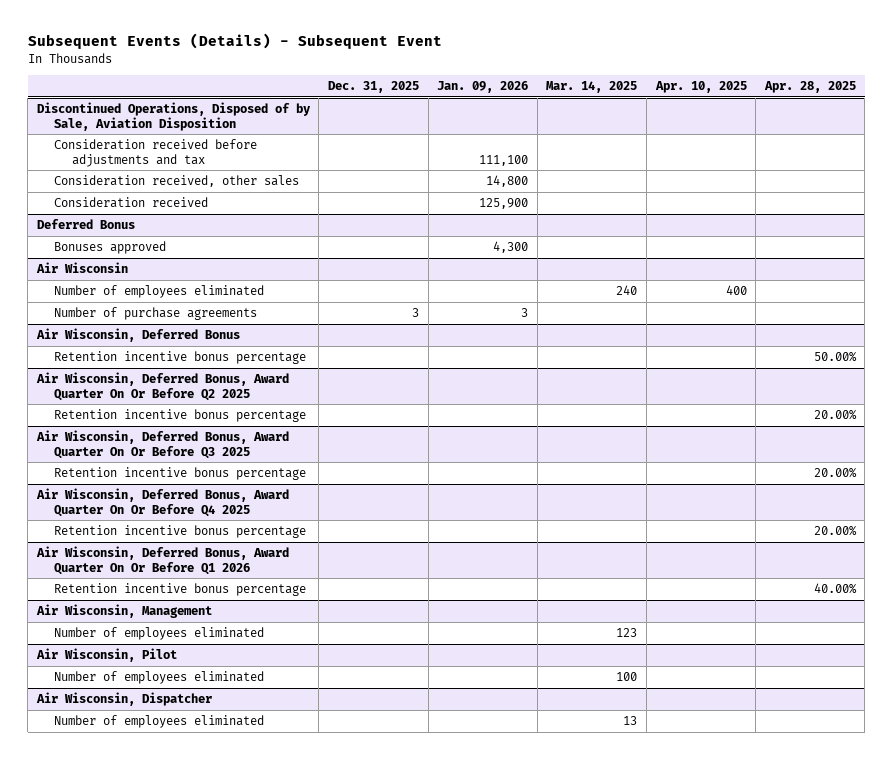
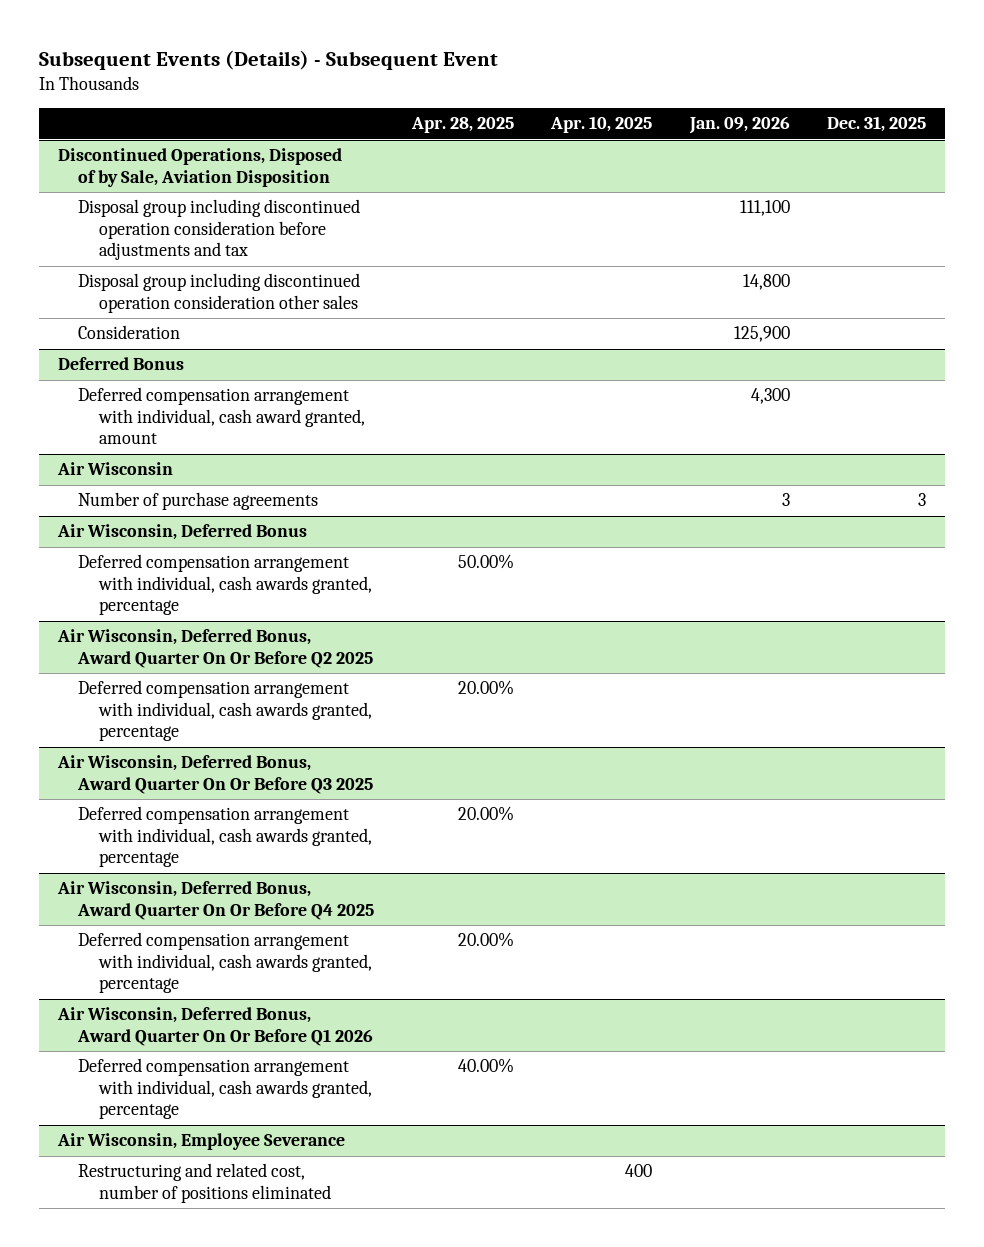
[546,81,638,94] Mar. 14, 2025 -> none
[54,139,258,167] Consideration received before adjustments and tax -> [78,199,361,261] Disposal group including discontinued operation consideration before adjustments and tax
[54,175,300,188] Consideration received, other sales -> [78,273,361,313] Disposal group including discontinued operation consideration other sales
[54,197,209,209] Consideration received -> [78,325,181,340] Consideration
[54,241,167,255] Bonuses approved -> [78,387,365,445] Deferred compensation arrangement with individual, cash award granted, amount
[54,285,265,299] Number of employees eliminated -> none
[54,351,307,365] Retention incentive bonus percentage -> [78,554,372,616] Deferred compensation arrangement with individual, cash awards granted, percentage
[54,409,307,423] Retention incentive bonus percentage -> [78,680,372,742] Deferred compensation arrangement with individual, cash awards granted, percentage
[54,467,307,481] Retention incentive bonus percentage -> [78,806,372,868] Deferred compensation arrangement with individual, cash awards granted, percentage
[54,525,307,539] Retention incentive bonus percentage -> [78,932,372,994] Deferred compensation arrangement with individual, cash awards granted, percentage
[35,604,212,619] Air Wisconsin, Management -> none
[54,627,265,641] Number of employees eliminated -> none
[35,648,177,663] Air Wisconsin, Pilot -> none
[54,671,265,685] Number of employees eliminated -> none
[35,692,212,707] Air Wisconsin, Dispatcher -> none
[54,715,265,729] Number of employees eliminated -> none
[54,583,307,597] Retention incentive bonus percentage -> [78,1058,372,1120] Deferred compensation arrangement with individual, cash awards granted, percentage
none -> [56,1133,345,1151] Air Wisconsin, Employee Severance
none -> [78,1163,331,1203] Restructuring and related cost, number of positions eliminated

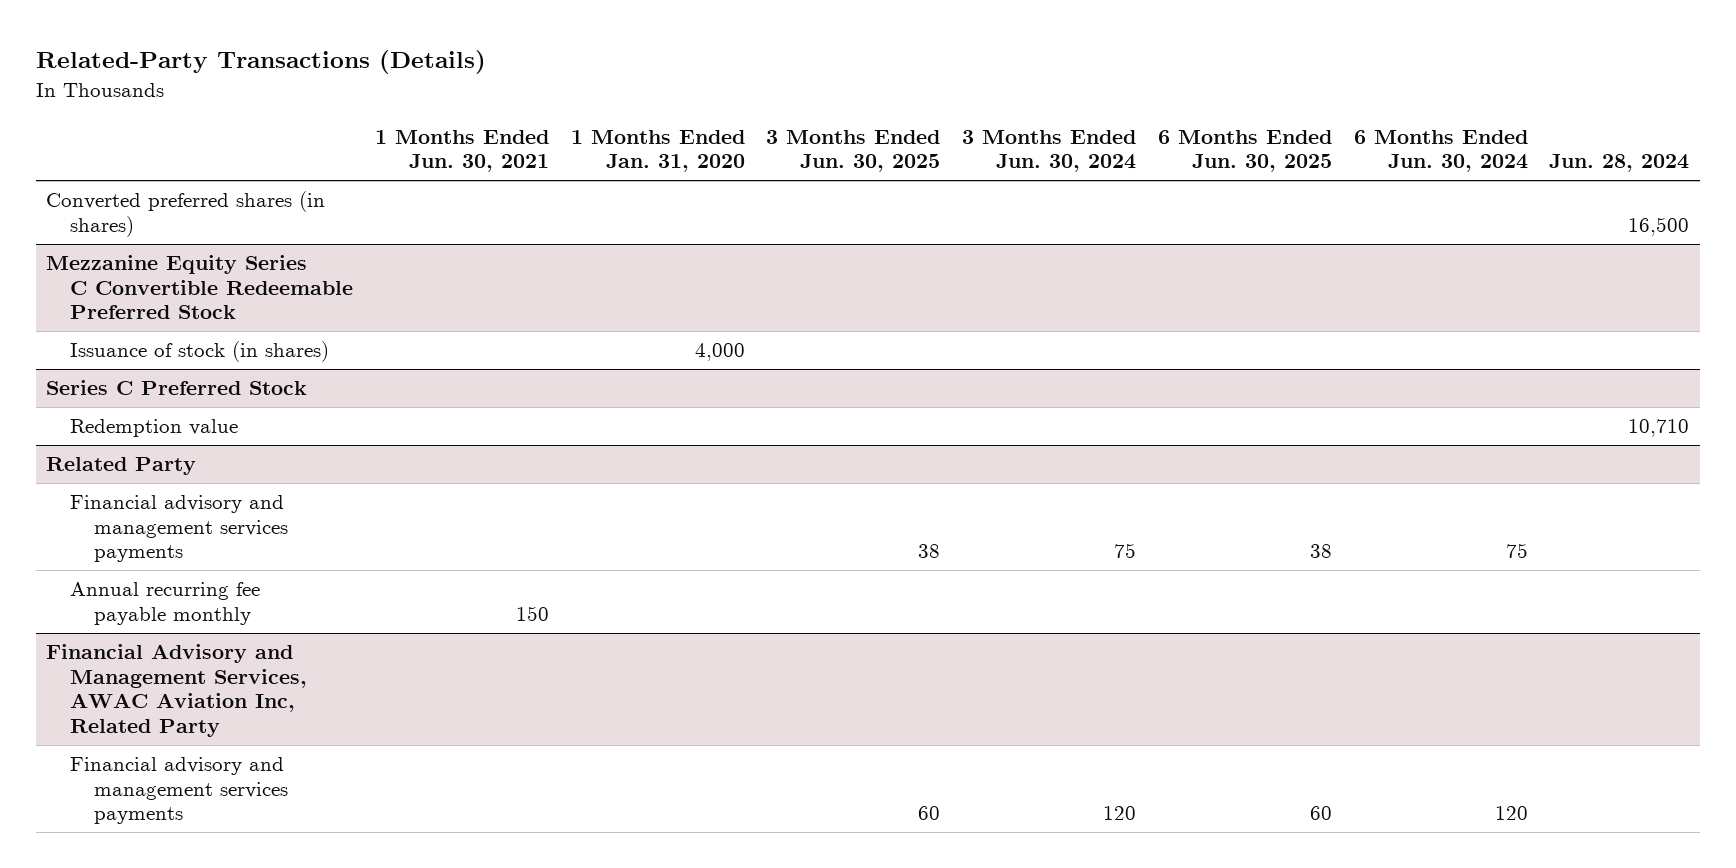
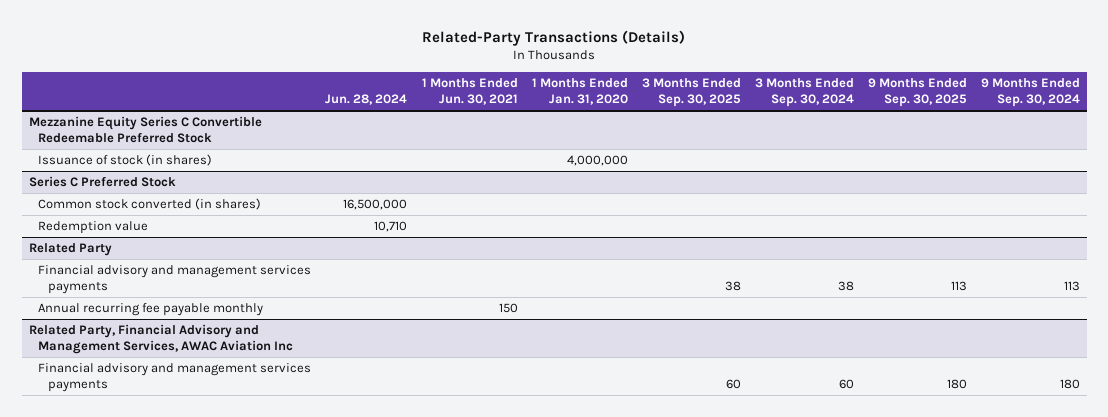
[766,129,941,173] 3 Months Ended Jun. 30, 2025 -> none
[962,129,1137,173] 3 Months Ended Jun. 30, 2024 -> none
[1157,129,1332,173] 6 Months Ended Jun. 30, 2025 -> none
[1353,129,1528,173] 6 Months Ended Jun. 30, 2024 -> none
none -> [641,77,741,108] 3 Months Ended Sep. 30, 2025
none -> [754,77,854,108] 3 Months Ended Sep. 30, 2024
none -> [867,77,967,108] 9 Months Ended Sep. 30, 2025
none -> [980,77,1080,108] 9 Months Ended Sep. 30, 2024
[46,191,326,237] Converted preferred shares (in shares) -> none
[694,343,745,362] 4,000 -> [566,155,628,167] 4,000,000
none -> [38,198,262,211] Common stock converted (in shares)
[46,644,308,737] Financial Advisory and Management Services, AWAC Aviation Inc, Related Party -> [28,324,294,355] Related Party, Financial Advisory and Management Services, AWAC Aviation Inc

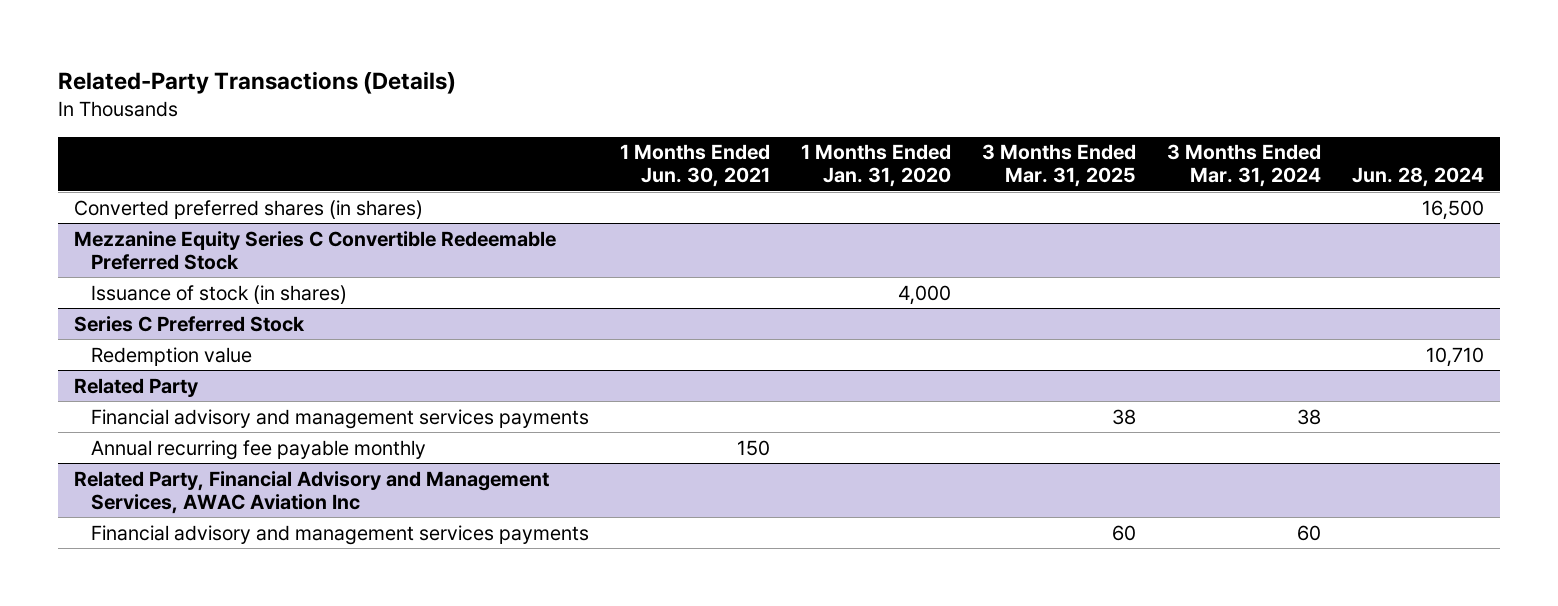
[641,77,741,108] 3 Months Ended Sep. 30, 2025 -> none
[754,77,854,108] 3 Months Ended Sep. 30, 2024 -> none
[867,77,967,108] 9 Months Ended Sep. 30, 2025 -> none
[980,77,1080,108] 9 Months Ended Sep. 30, 2024 -> none
none -> [982,144,1137,188] 3 Months Ended Mar. 31, 2025
none -> [1167,144,1322,188] 3 Months Ended Mar. 31, 2024
none -> [73,199,423,219] Converted preferred shares (in shares)
[566,155,628,167] 4,000,000 -> [898,284,952,305] 4,000
[38,198,262,211] Common stock converted (in shares) -> none

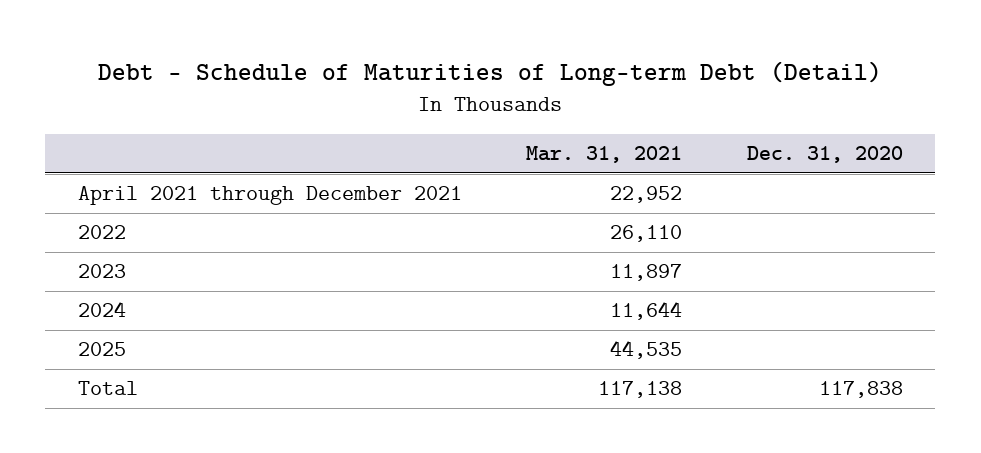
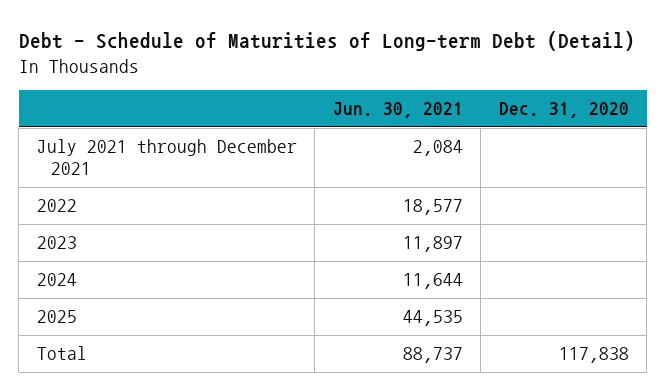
[526,146,683,164] Mar. 31, 2021 -> none
none -> [332,102,463,119] Jun. 30, 2021
[77,186,462,206] April 2021 through December 2021 -> [36,139,297,176] July 2021 through December 2021

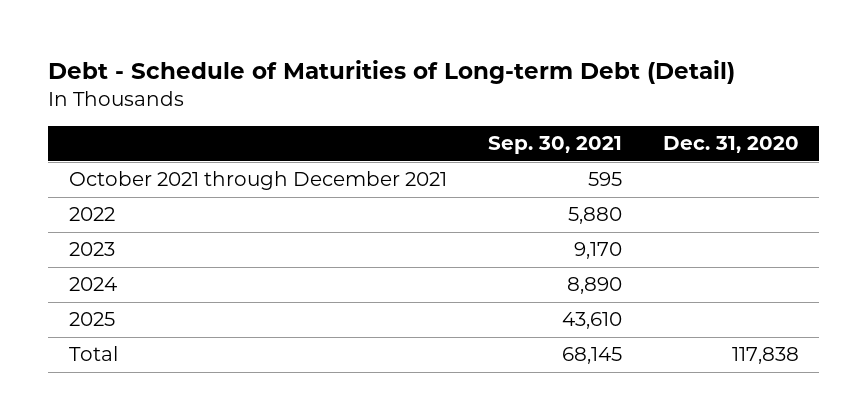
[332,102,463,119] Jun. 30, 2021 -> none
none -> [487,136,622,155] Sep. 30, 2021
[36,139,297,176] July 2021 through December 2021 -> [68,171,447,191] October 2021 through December 2021

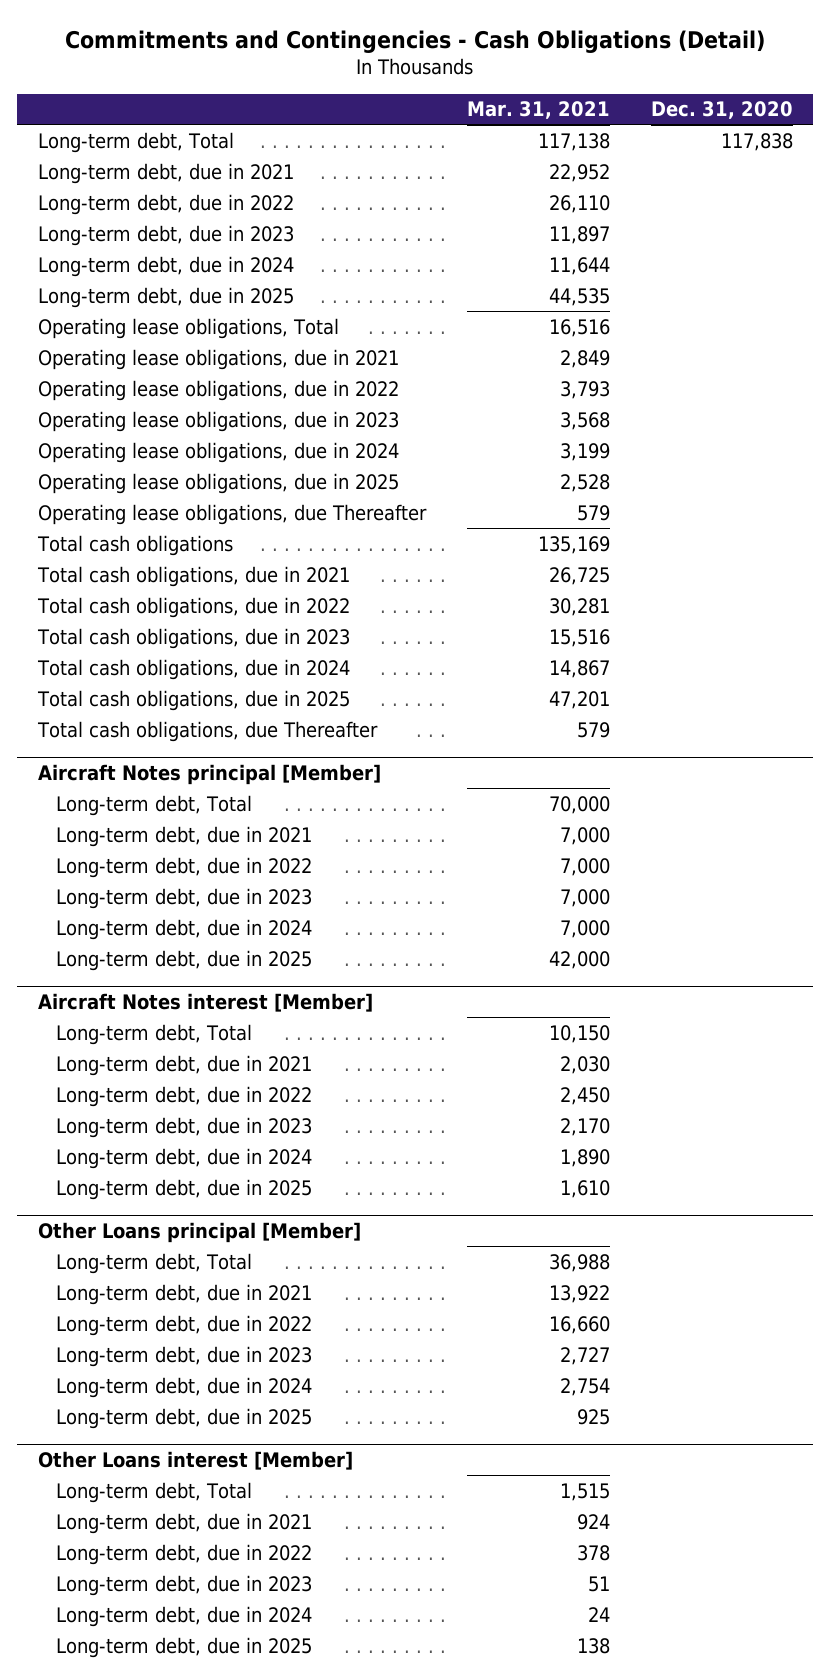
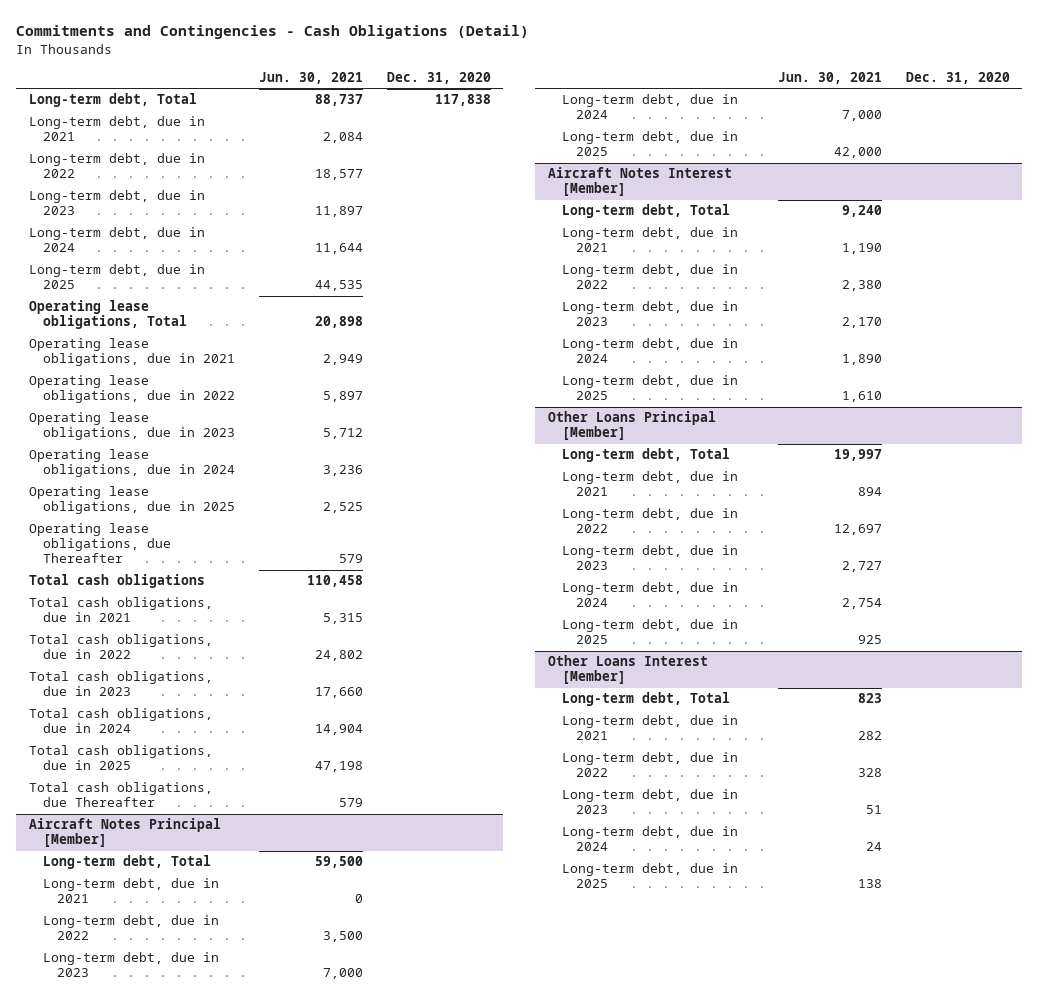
[466,101,610,120] Mar. 31, 2021 -> none
none -> [258,71,363,84] Jun. 30, 2021
[37,763,381,785] Aircraft Notes principal [Member] -> [28,818,221,848] Aircraft Notes Principal [Member]
[37,992,373,1012] Aircraft Notes interest [Member] -> [547,167,732,197] Aircraft Notes Interest [Member]
[37,1221,361,1243] Other Loans principal [Member] -> [547,411,716,441] Other Loans Principal [Member]
[37,1450,353,1470] Other Loans interest [Member] -> [547,655,708,685] Other Loans Interest [Member]

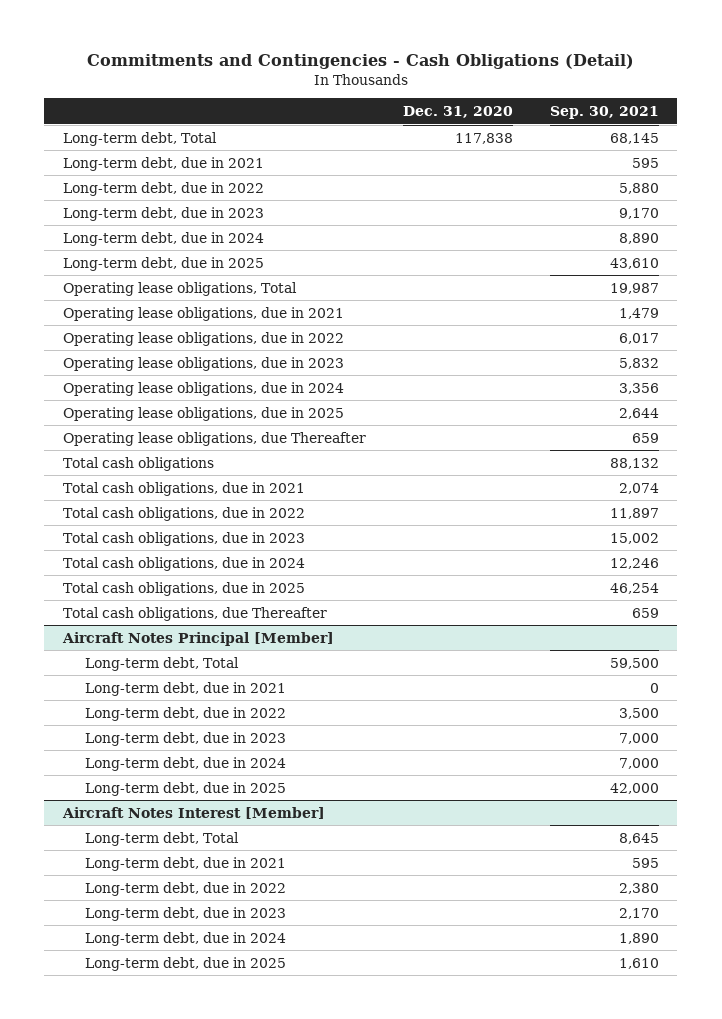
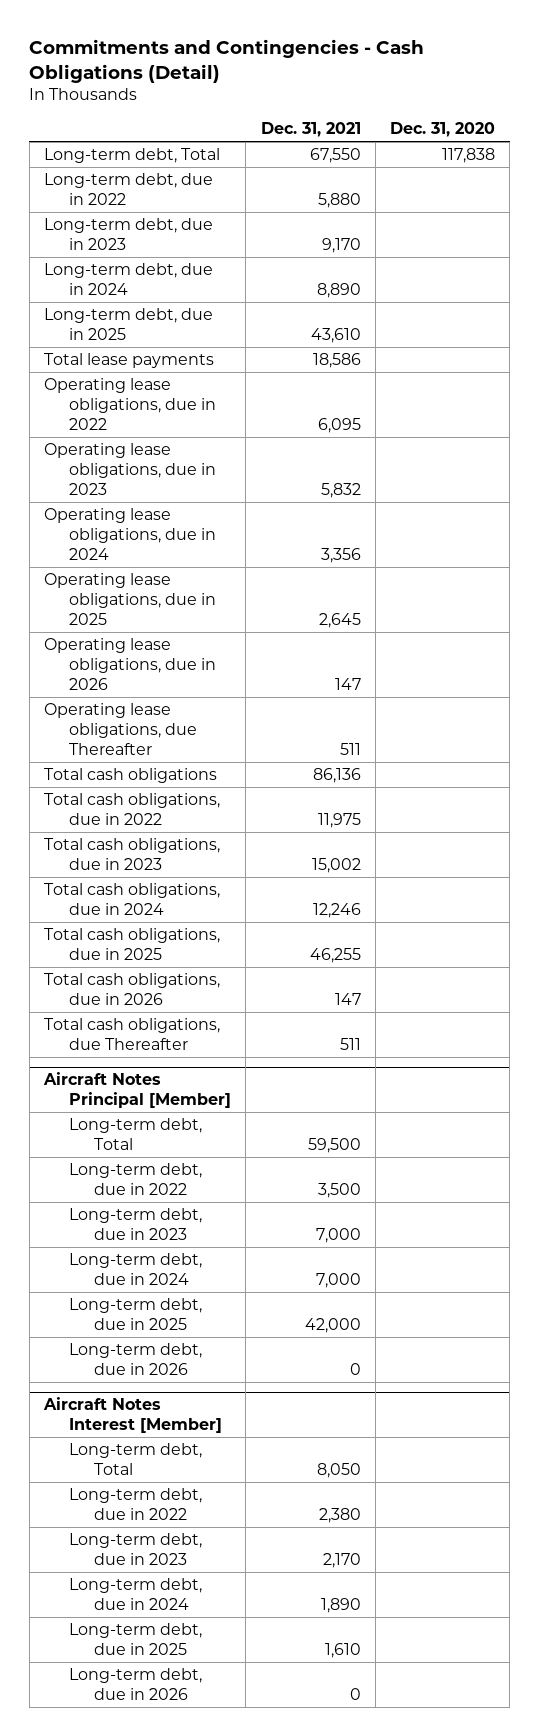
[549,106,659,120] Sep. 30, 2021 -> none
none -> [260,122,361,138] Dec. 31, 2021
[62,156,264,171] Long-term debt, due in 2021 -> none
[62,306,344,321] Operating lease obligations, due in 2021 -> none
[62,281,297,296] Operating lease obligations, Total -> [43,353,214,369] Total lease payments
none -> [43,638,217,691] Operating lease obligations, due in 2026
[62,481,305,496] Total cash obligations, due in 2021 -> none
none -> [43,973,220,1006] Total cash obligations, due in 2026
[84,681,286,696] Long-term debt, due in 2021 -> none
none -> [69,1343,203,1376] Long-term debt, due in 2026
[84,856,286,871] Long-term debt, due in 2021 -> none
none -> [69,1668,203,1701] Long-term debt, due in 2026

